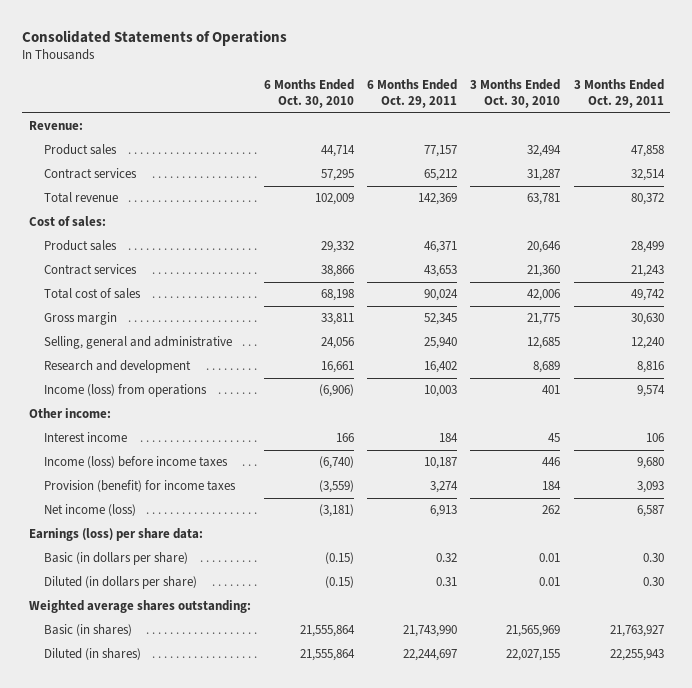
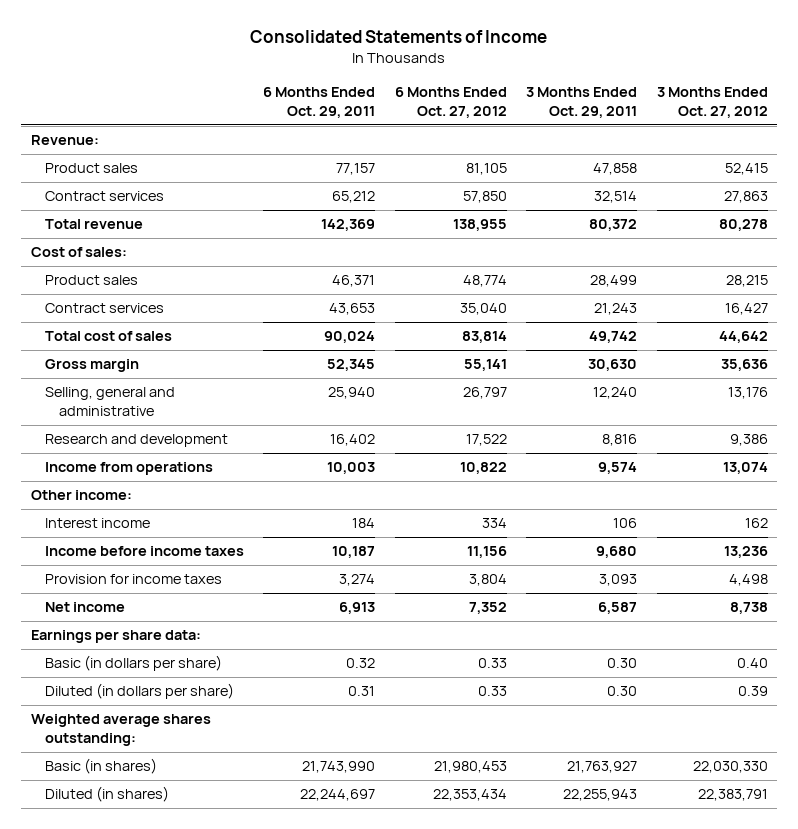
[22,30,288,47] Consolidated Statements of Operations -> [250,30,548,44] Consolidated Statements of Income
[263,78,354,108] 6 Months Ended Oct. 30, 2010 -> none
[470,78,561,108] 3 Months Ended Oct. 30, 2010 -> none
none -> [394,87,507,119] 6 Months Ended Oct. 27, 2012
none -> [656,87,768,119] 3 Months Ended Oct. 27, 2012
[43,384,207,398] Income (loss) from operations -> [45,462,214,476] Income from operations
[43,456,228,469] Income (loss) before income taxes -> [45,546,245,557] Income before income taxes
[43,480,236,493] Provision (benefit) for income taxes -> [45,574,223,585] Provision for income taxes
[43,504,136,517] Net income (loss) -> [45,602,126,613] Net income
[28,528,203,542] Earnings (loss) per share data: -> [30,630,201,644] Earnings per share data:

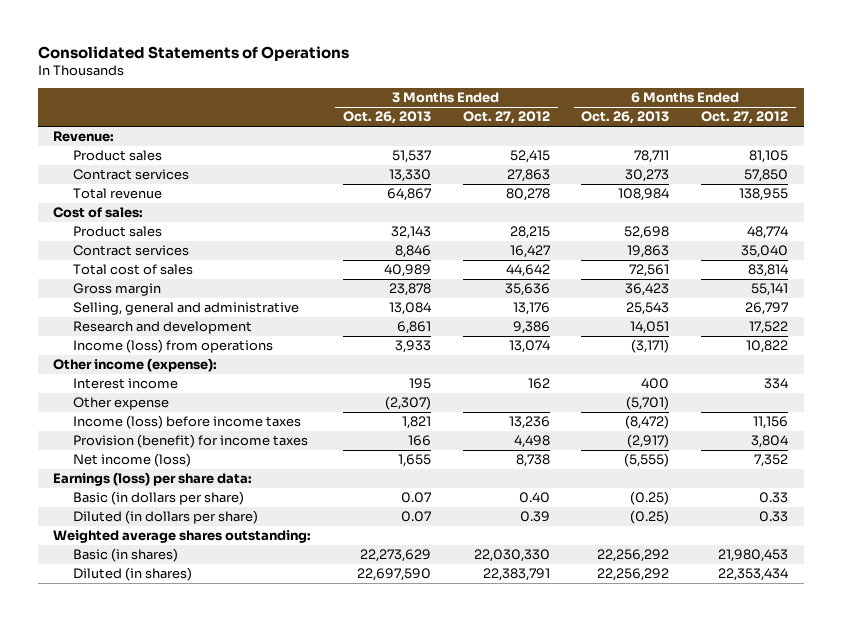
[250,30,548,44] Consolidated Statements of Income -> [37,45,349,61] Consolidated Statements of Operations
[263,87,376,119] 6 Months Ended Oct. 29, 2011 -> none
[526,87,638,119] 3 Months Ended Oct. 29, 2011 -> none
none -> [343,111,432,125] Oct. 26, 2013
none -> [581,111,670,125] Oct. 26, 2013
[45,462,214,476] Income from operations -> [72,339,273,354] Income (loss) from operations
[30,490,132,501] Other income: -> [53,358,218,373] Other income (expense):
none -> [72,397,169,411] Other expense
[45,546,245,557] Income before income taxes -> [72,415,301,430] Income (loss) before income taxes
[45,574,223,585] Provision for income taxes -> [72,434,308,449] Provision (benefit) for income taxes
[45,602,126,613] Net income -> [72,453,191,468] Net income (loss)
[30,630,201,644] Earnings per share data: -> [53,472,253,487] Earnings (loss) per share data:

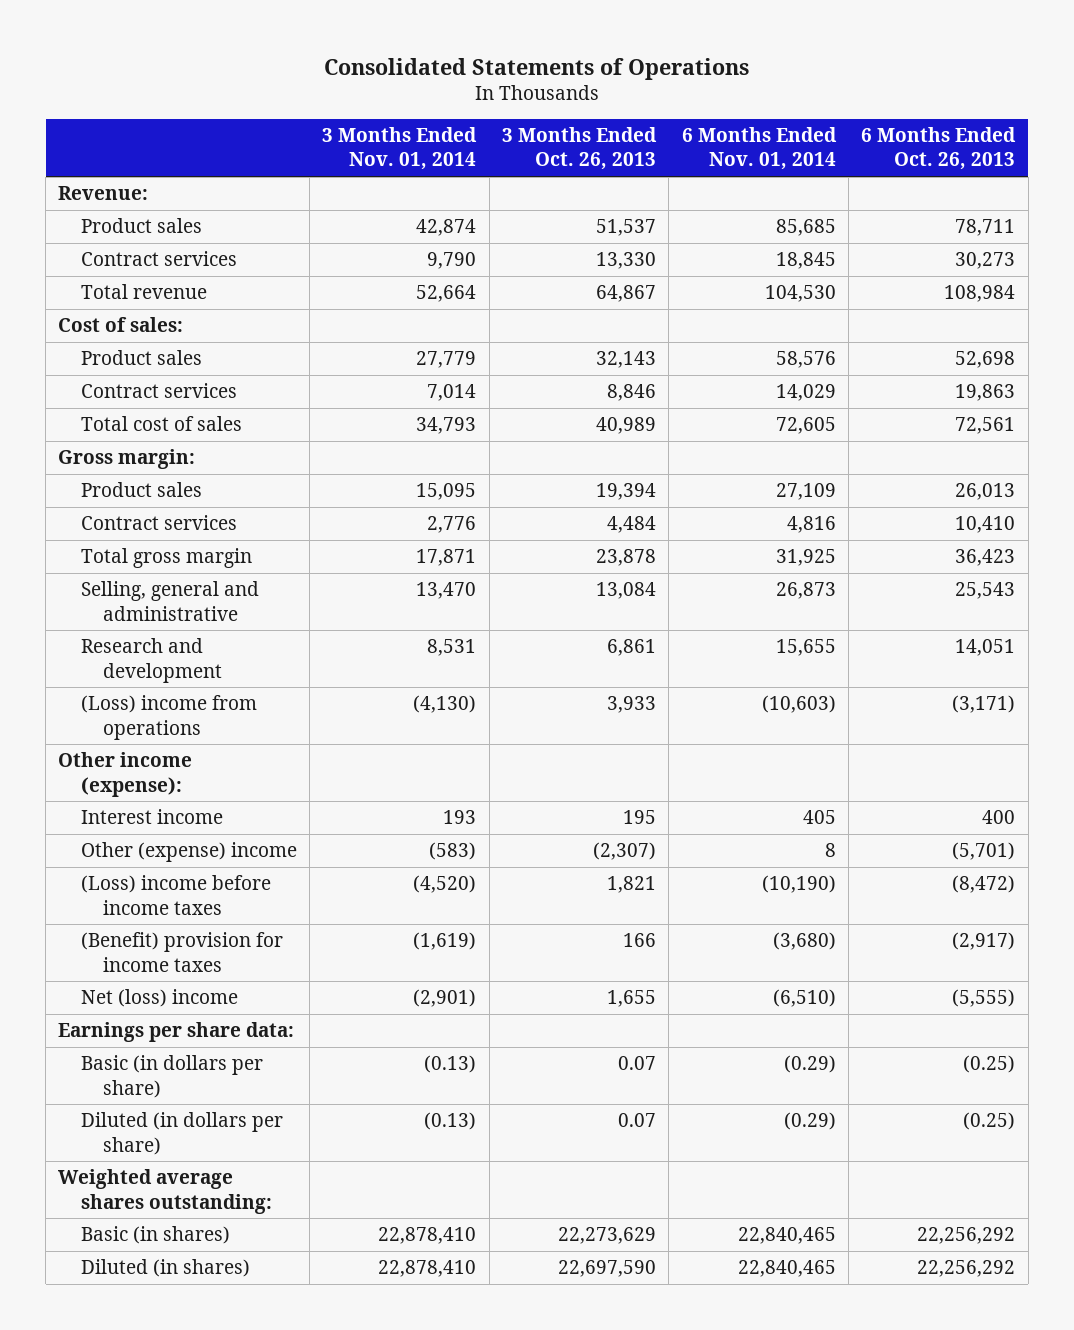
[462,111,550,125] Oct. 27, 2012 -> none
[701,111,789,125] Oct. 27, 2012 -> none
none -> [322,127,478,171] 3 Months Ended Nov. 01, 2014
none -> [681,127,837,171] 6 Months Ended Nov. 01, 2014
none -> [58,449,196,470] Gross margin:
none -> [80,482,202,498] Product sales
none -> [80,515,237,531] Contract services
[72,283,161,297] Gross margin -> [80,548,252,569] Total gross margin
[72,339,273,354] Income (loss) from operations -> [80,695,257,740] (Loss) income from operations
[72,397,169,411] Other expense -> [80,842,297,863] Other (expense) income
[72,415,301,430] Income (loss) before income taxes -> [80,875,271,915] (Loss) income before income taxes
[72,434,308,449] Provision (benefit) for income taxes -> [80,932,283,972] (Benefit) provision for income taxes
[72,453,191,468] Net income (loss) -> [80,989,238,1008] Net (loss) income
[53,472,253,487] Earnings (loss) per share data: -> [58,1022,295,1043] Earnings per share data:

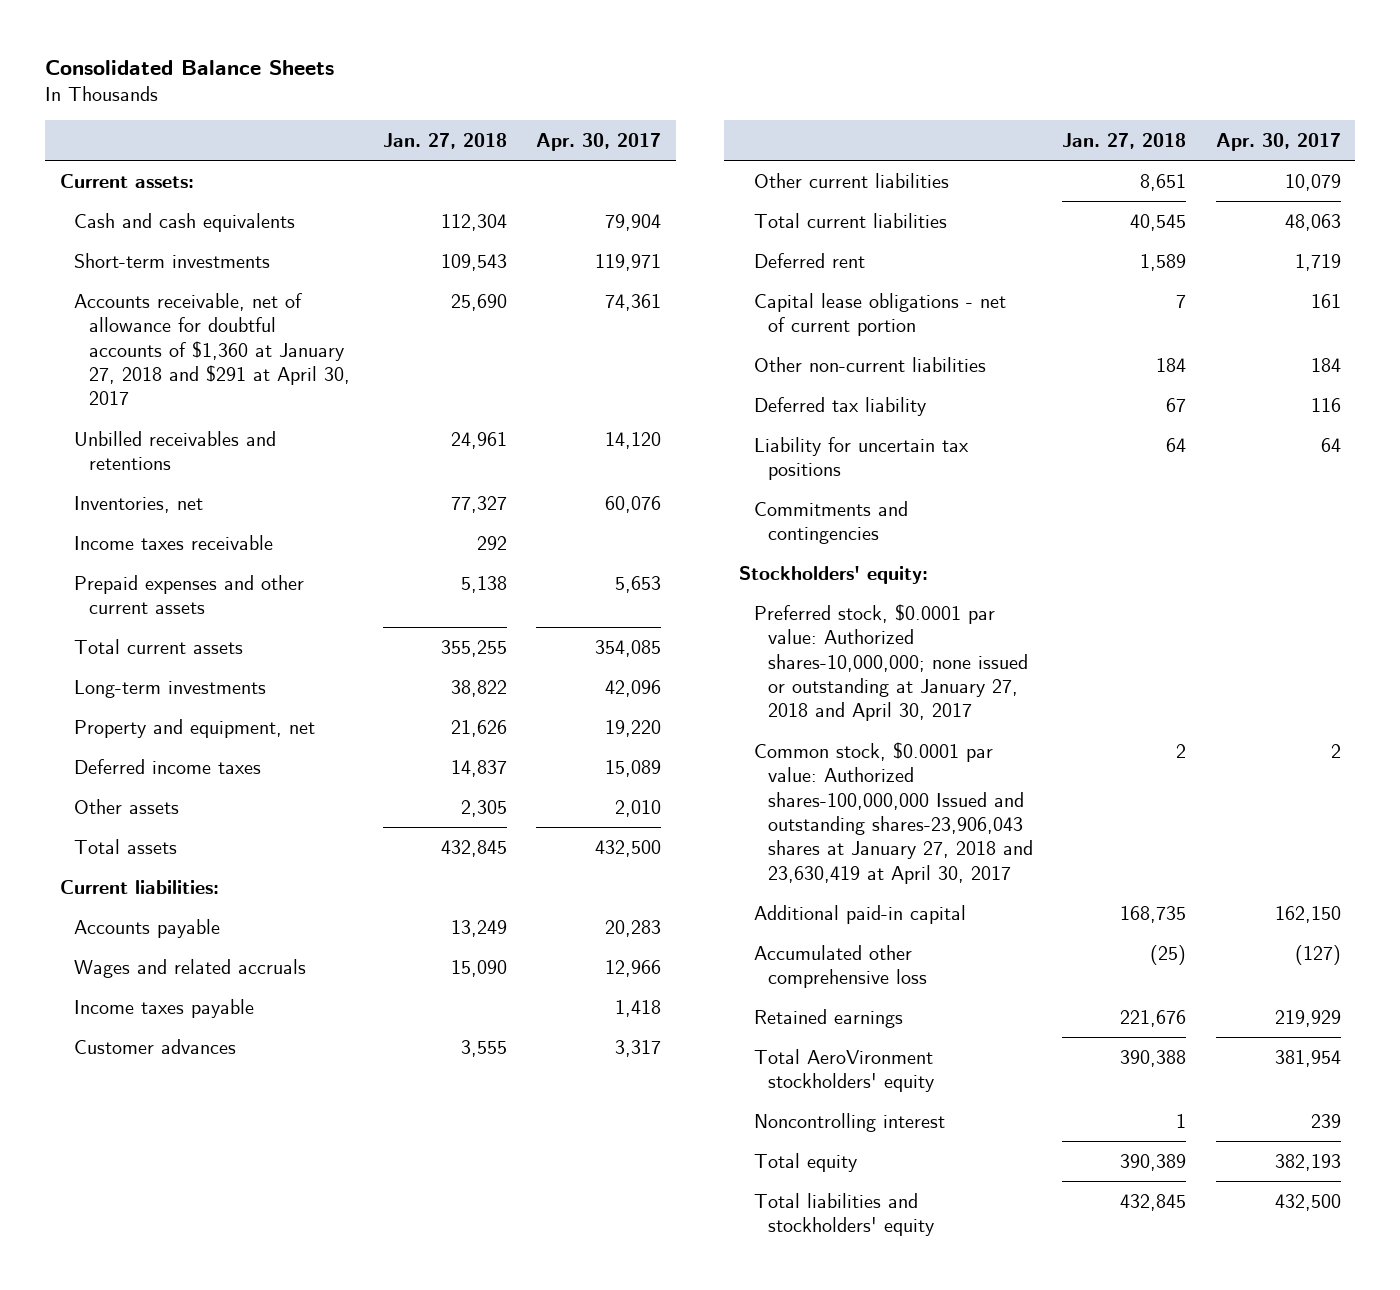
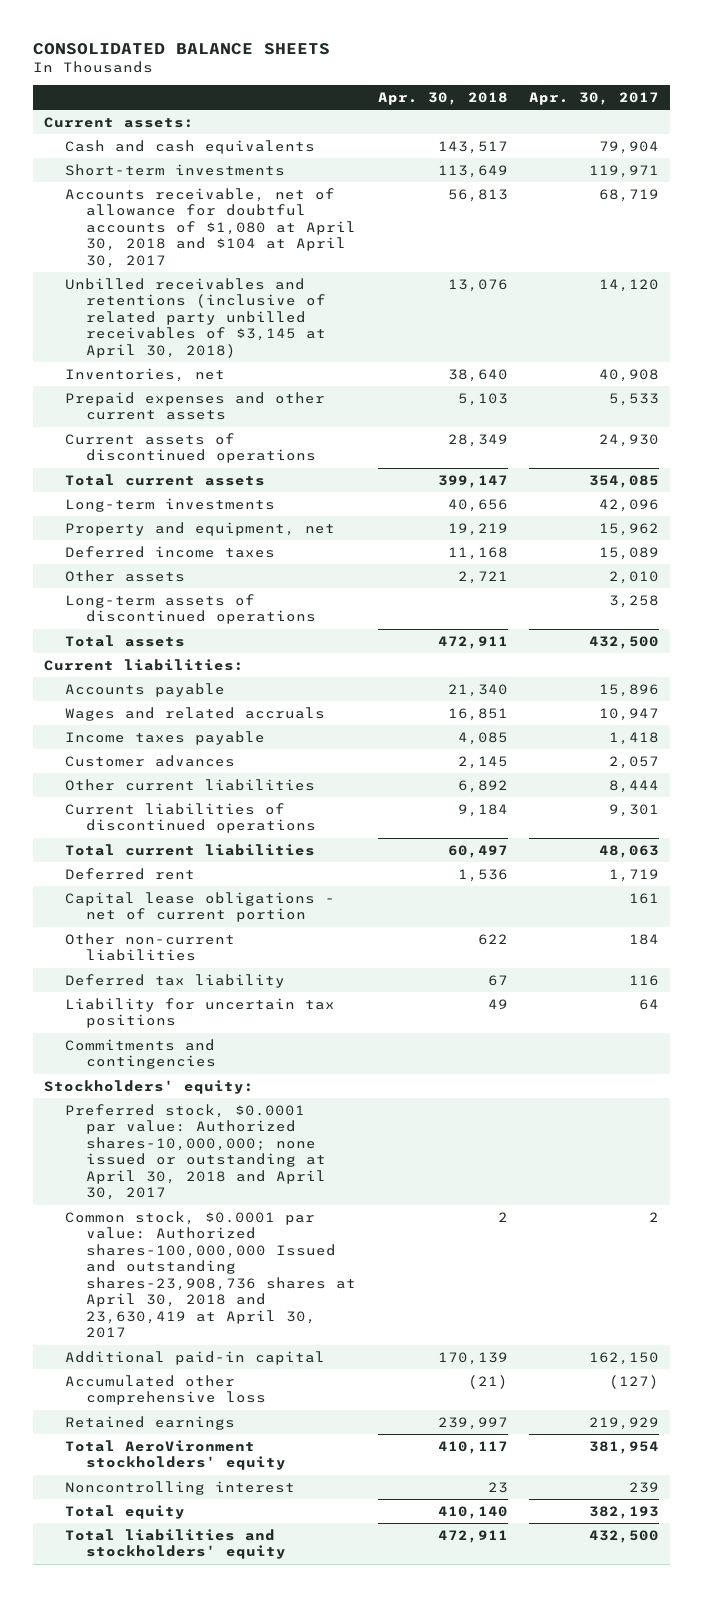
[45,60,335,76] Consolidated Balance Sheets -> [33,42,331,55] CONSOLIDATED BALANCE SHEETS
[383,133,508,150] Jan. 27, 2018 -> none
none -> [377,92,508,106] Apr. 30, 2018
[74,534,274,550] Income taxes receivable -> none
[74,292,350,406] Accounts receivable, net of allowance for doubtful accounts of $1,360 at January 27, 2018 and $291 at April 30, 2017 -> [64,187,356,268] Accounts receivable, net of allowance for doubtful accounts of $1,080 at April 30, 2018 and $104 at April 30, 2017
[605,293,662,311] 74,361 -> [599,188,660,202] 68,719
[74,430,277,471] Unbilled receivables and retentions -> [64,277,326,358] Unbilled receivables and retentions (inclusive of related party unbilled receivables of $3,145 at April 30, 2018)
[605,495,662,513] 60,076 -> [599,368,660,382] 40,908
[615,575,662,593] 5,653 -> [609,392,660,406] 5,533
none -> [64,432,316,464] Current assets of discontinued operations
[605,719,662,737] 19,220 -> [599,522,660,536] 15,962
none -> [64,593,316,625] Long-term assets of discontinued operations
[605,919,662,937] 20,283 -> [599,683,660,697] 15,896
[605,959,662,977] 12,966 -> [599,707,660,721] 10,947
[615,1039,662,1057] 3,317 -> [609,755,660,769] 2,057
[1284,173,1341,191] 10,079 -> [609,779,660,793] 8,444
none -> [64,802,316,834] Current liabilities of discontinued operations
[753,603,1029,722] Preferred stock, $0.0001 par value: Authorized shares-10,000,000; none issued or outstanding at January 27, 2018 and April 30, 2017 -> [64,1103,326,1201] Preferred stock, $0.0001 par value: Authorized shares-10,000,000; none issued or outstanding at April 30, 2018 and April 30, 2017
[753,741,1034,884] Common stock, $0.0001 par value: Authorized shares-100,000,000 Issued and outstanding shares-23,906,043 shares at January 27, 2018 and 23,630,419 at April 30, 2017 -> [64,1210,356,1339] Common stock, $0.0001 par value: Authorized shares-100,000,000 Issued and outstanding shares-23,908,736 shares at April 30, 2018 and 23,630,419 at April 30, 2017

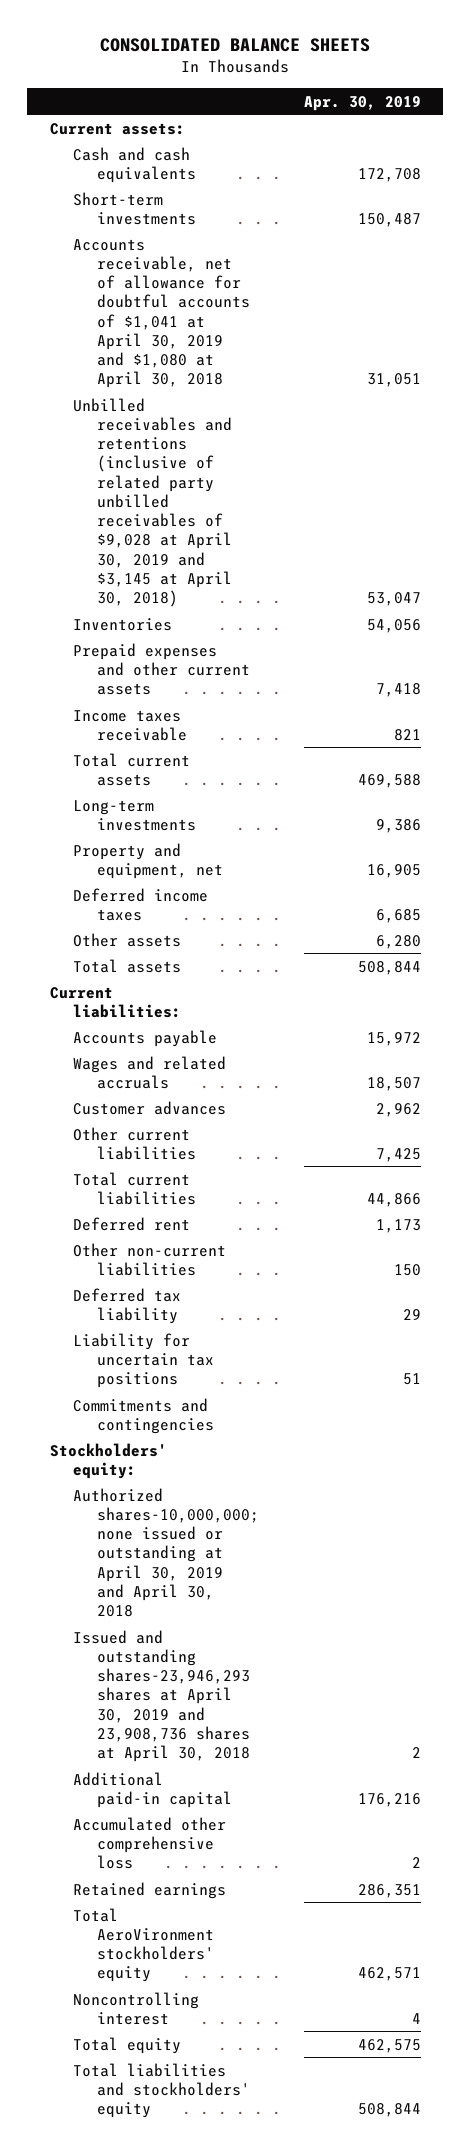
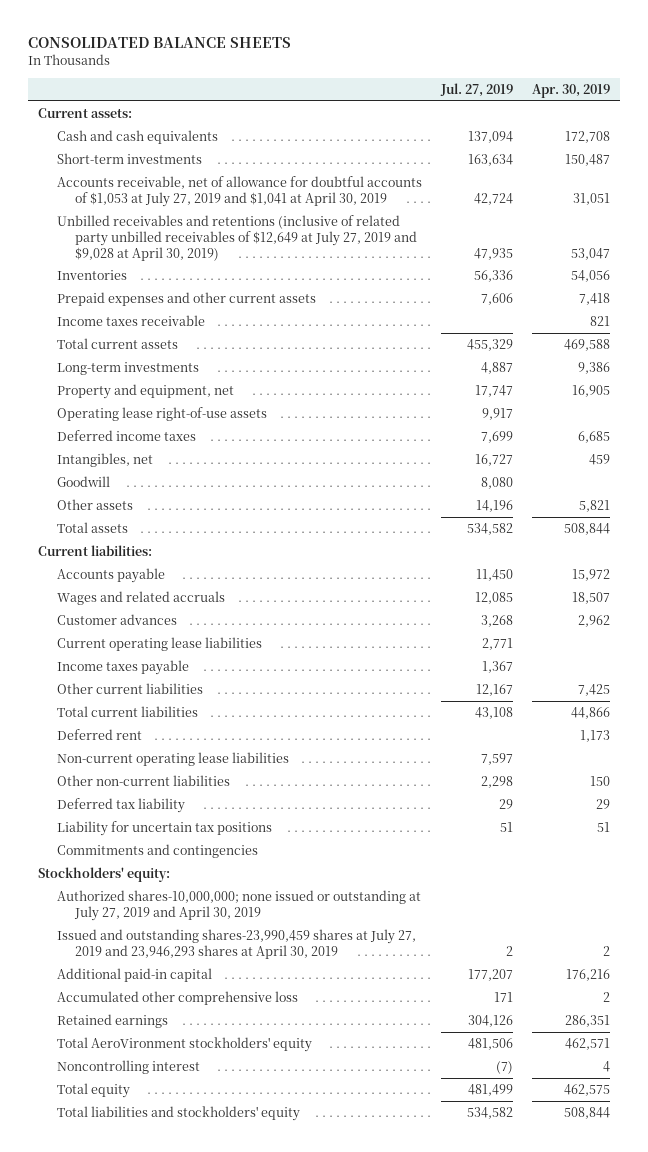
none -> [439,83,513,98] Jul. 27, 2019
[73,238,250,389] Accounts receivable, net of allowance for doubtful accounts of $1,041 at April 30, 2019 and $1,080 at April 30, 2018 -> [56,175,422,207] Accounts receivable, net of allowance for doubtful accounts of $1,053 at July 27, 2019 and $1,041 at April 30, 2019
[73,397,232,608] Unbilled receivables and retentions (inclusive of related party unbilled receivables of $9,028 at April 30, 2019 and $3,145 at April 30, 2018) -> [56,214,418,261] Unbilled receivables and retentions (inclusive of related party unbilled receivables of $12,649 at July 27, 2019 and $9,028 at April 30, 2019)
none -> [56,406,267,421] Operating lease right-of-use assets
none -> [56,452,153,467] Intangibles, net
none -> [56,475,110,487] Goodwill
[375,934,421,949] 6,280 -> [579,499,611,512] 5,821
none -> [56,636,262,651] Current operating lease liabilities
none -> [56,659,189,675] Income taxes payable
none -> [56,751,289,766] Non-current operating lease liabilities
[73,1487,259,1618] Authorized shares-10,000,000; none issued or outstanding at April 30, 2019 and April 30, 2018 -> [56,889,421,921] Authorized shares-10,000,000; none issued or outstanding at July 27, 2019 and April 30, 2019
[73,1629,250,1763] Issued and outstanding shares-23,946,293 shares at April 30, 2019 and 23,908,736 shares at April 30, 2018 -> [56,928,416,959] Issued and outstanding shares-23,990,459 shares at July 27, 2019 and 23,946,293 shares at April 30, 2019

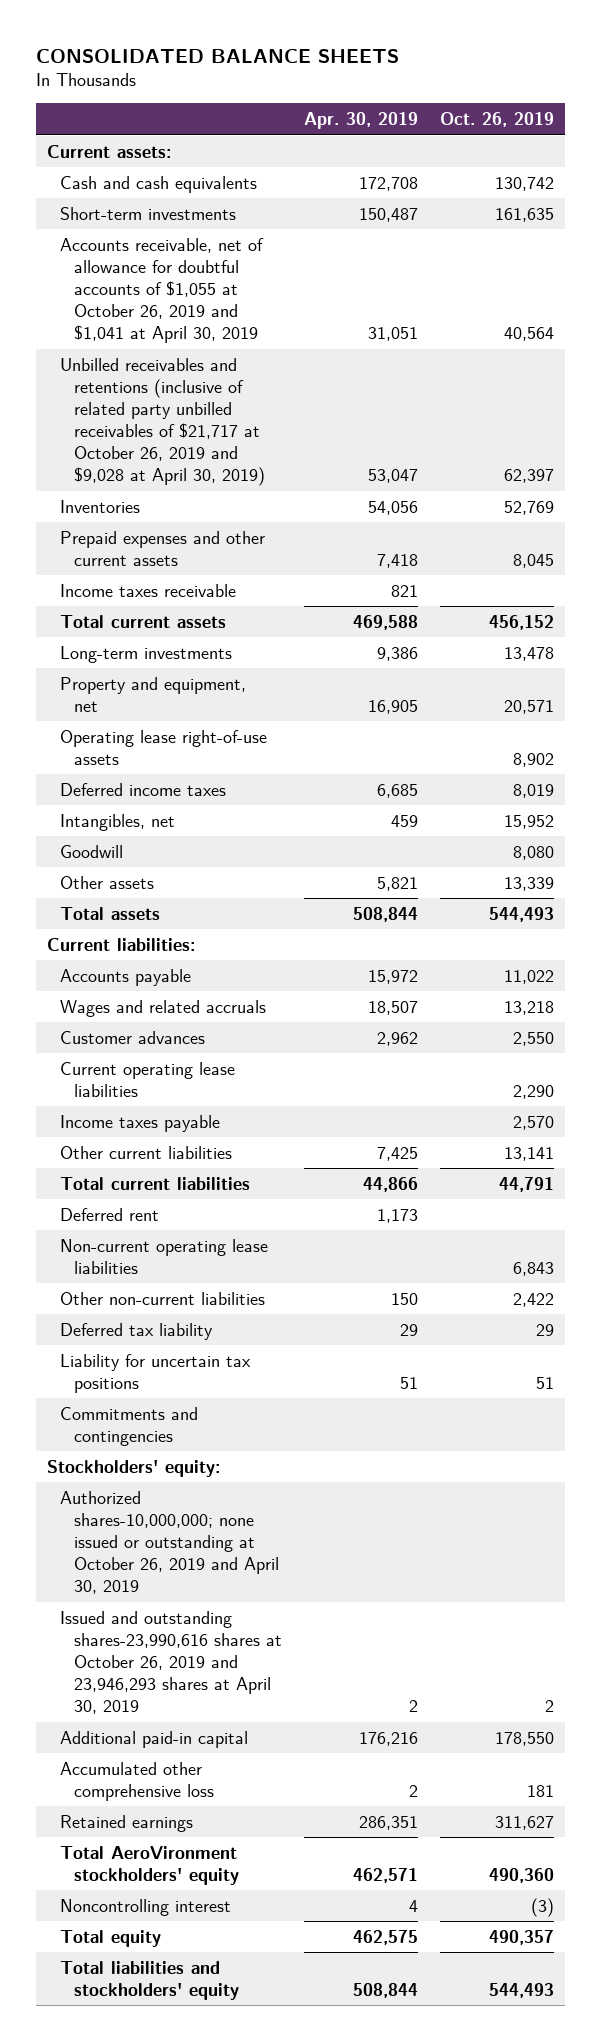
[439,83,513,98] Jul. 27, 2019 -> none
none -> [439,112,554,128] Oct. 26, 2019
[56,175,422,207] Accounts receivable, net of allowance for doubtful accounts of $1,053 at July 27, 2019 and $1,041 at April 30, 2019 -> [60,237,265,343] Accounts receivable, net of allowance for doubtful accounts of $1,055 at October 26, 2019 and $1,041 at April 30, 2019
[56,214,418,261] Unbilled receivables and retentions (inclusive of related party unbilled receivables of $12,649 at July 27, 2019 and $9,028 at April 30, 2019) -> [60,357,266,486] Unbilled receivables and retentions (inclusive of related party unbilled receivables of $21,717 at October 26, 2019 and $9,028 at April 30, 2019)
[56,889,421,921] Authorized shares-10,000,000; none issued or outstanding at July 27, 2019 and April 30, 2019 -> [60,1490,280,1594] Authorized shares-10,000,000; none issued or outstanding at October 26, 2019 and April 30, 2019
[56,928,416,959] Issued and outstanding shares-23,990,459 shares at July 27, 2019 and 23,946,293 shares at April 30, 2019 -> [60,1610,283,1714] Issued and outstanding shares-23,990,616 shares at October 26, 2019 and 23,946,293 shares at April 30, 2019

